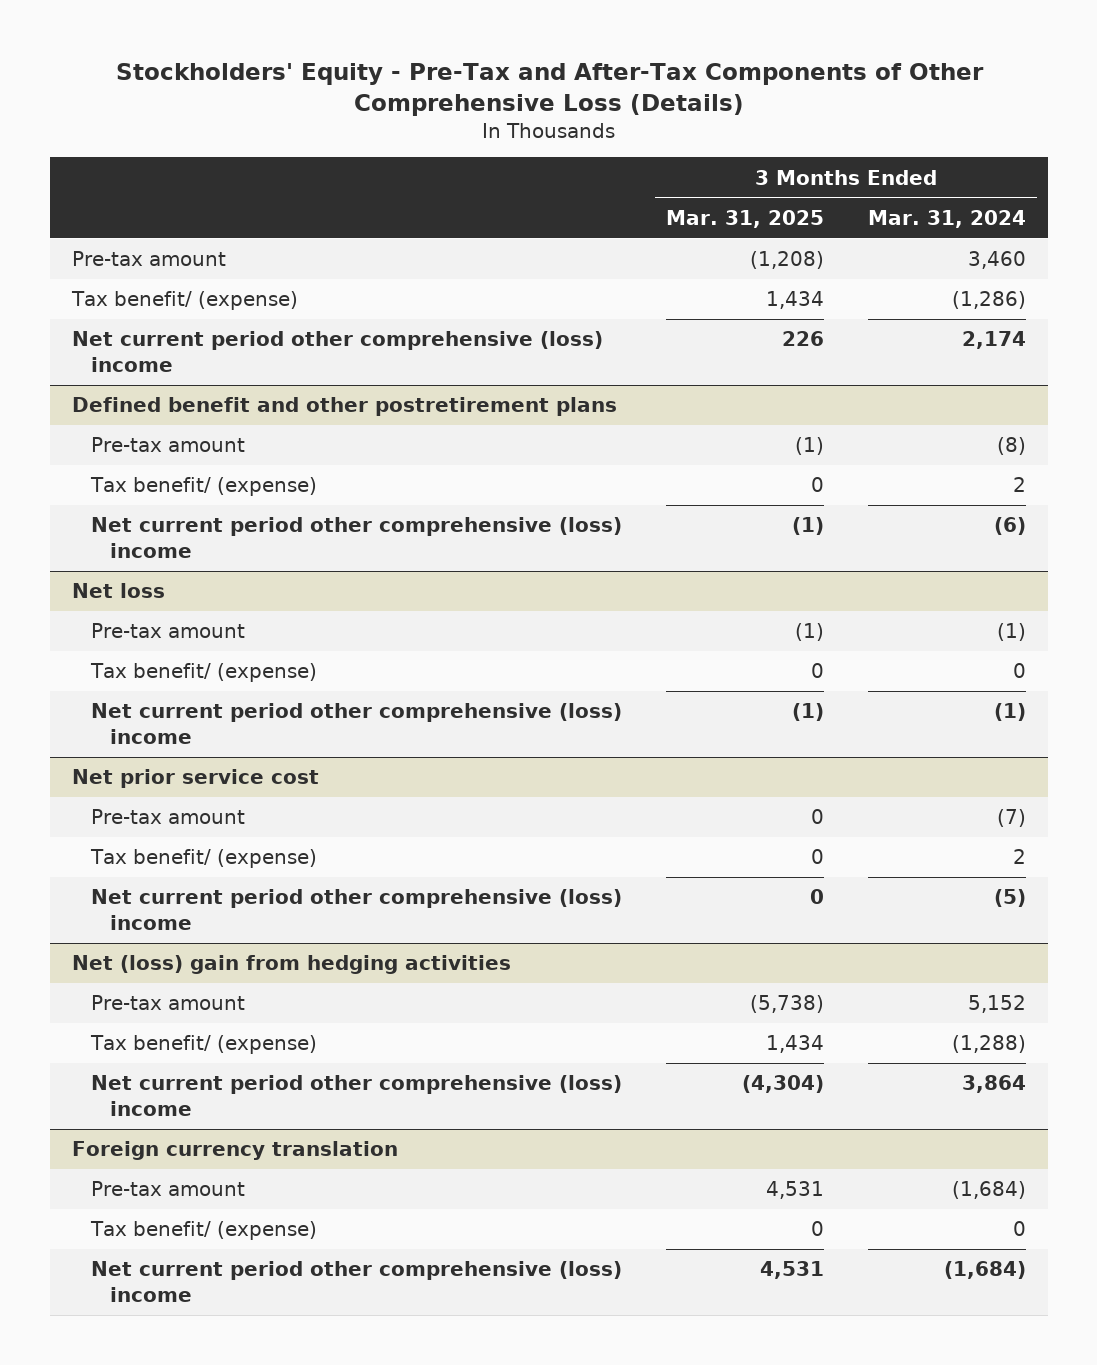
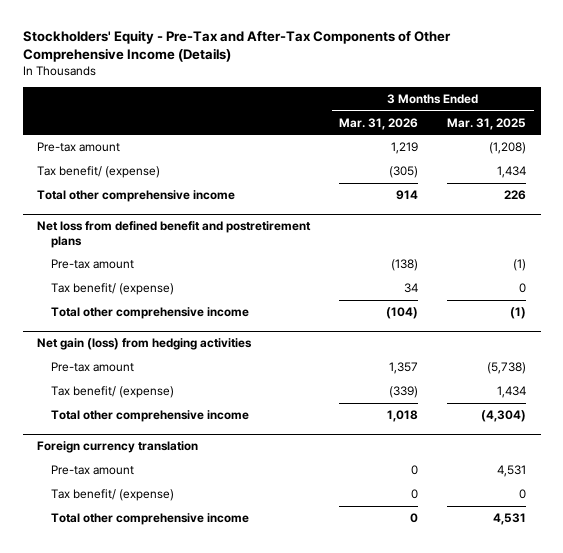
[115,63,984,116] Stockholders' Equity - Pre-Tax and After-Tax Components of Other Comprehensive Loss (Details) -> [22,29,451,63] Stockholders' Equity - Pre-Tax and After-Tax Components of Other Comprehensive Income (Details)
[867,209,1026,228] Mar. 31, 2024 -> none
none -> [339,117,419,130] Mar. 31, 2026
[90,437,245,453] Pre-tax amount -> none
[89,477,317,497] Tax benefit/ (expense) -> none
[90,517,622,558] Net current period other comprehensive (loss) income -> none
[71,583,165,599] Net loss -> none
[71,331,603,372] Net current period other comprehensive (loss) income -> [37,190,236,203] Total other comprehensive income
[71,397,617,417] Defined benefit and other postretirement plans -> [37,221,312,248] Net loss from defined benefit and postretirement plans
[71,769,319,789] Net prior service cost -> none
[90,809,245,825] Pre-tax amount -> none
[89,849,317,869] Tax benefit/ (expense) -> none
[90,889,622,930] Net current period other comprehensive (loss) income -> none
[90,703,622,744] Net current period other comprehensive (loss) income -> [50,307,249,320] Total other comprehensive income
[71,955,511,975] Net (loss) gain from hedging activities -> [37,338,253,351] Net gain (loss) from hedging activities
[90,1075,622,1116] Net current period other comprehensive (loss) income -> [50,410,249,423] Total other comprehensive income
[90,1261,622,1302] Net current period other comprehensive (loss) income -> [50,513,249,526] Total other comprehensive income

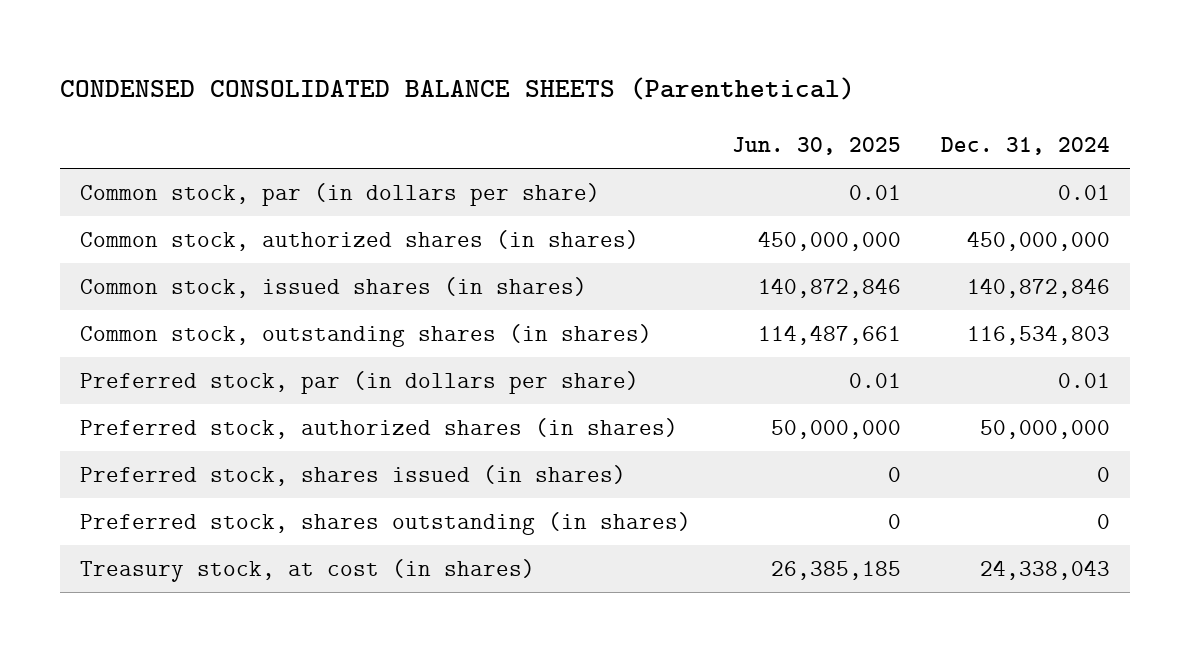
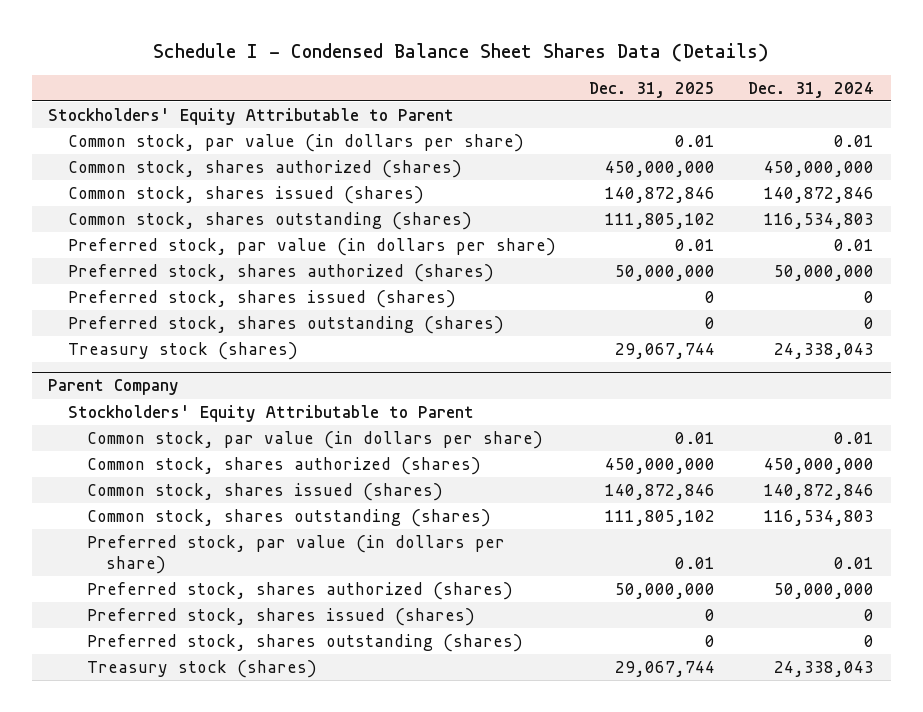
[59,76,855,100] CONDENSED CONSOLIDATED BALANCE SHEETS (Parenthetical) -> [153,43,770,63] Schedule I - Condensed Balance Sheet Shares Data (Details)
[731,136,901,155] Jun. 30, 2025 -> none
none -> [588,81,715,98] Dec. 31, 2025
none -> [48,107,455,125] Stockholders' Equity Attributable to Parent
[80,182,601,206] Common stock, par (in dollars per share) -> [67,133,524,152] Common stock, par value (in dollars per share)
[80,229,640,251] Common stock, authorized shares (in shares) -> [67,159,462,178] Common stock, shares authorized (shares)
[80,276,588,298] Common stock, issued shares (in shares) -> [67,185,424,204] Common stock, shares issued (shares)
[80,323,653,347] Common stock, outstanding shares (in shares) -> [67,211,472,230] Common stock, shares outstanding (shares)
[80,370,640,394] Preferred stock, par (in dollars per share) -> [67,237,556,256] Preferred stock, par value (in dollars per share)
[80,417,679,439] Preferred stock, authorized shares (in shares) -> [67,263,494,282] Preferred stock, shares authorized (shares)
[80,464,627,486] Preferred stock, shares issued (in shares) -> [67,289,456,308] Preferred stock, shares issued (shares)
[80,511,692,535] Preferred stock, shares outstanding (in shares) -> [67,315,504,334] Preferred stock, shares outstanding (shares)
[80,558,536,582] Treasury stock, at cost (in shares) -> [67,341,298,360] Treasury stock (shares)
none -> [48,379,180,396] Parent Company
none -> [67,404,474,422] Stockholders' Equity Attributable to Parent
none -> [86,430,543,449] Common stock, par value (in dollars per share)
none -> [86,456,481,475] Common stock, shares authorized (shares)
none -> [86,482,443,501] Common stock, shares issued (shares)
none -> [86,508,491,527] Common stock, shares outstanding (shares)
none -> [86,534,505,575] Preferred stock, par value (in dollars per share)
none -> [86,581,513,600] Preferred stock, shares authorized (shares)
none -> [86,607,475,626] Preferred stock, shares issued (shares)
none -> [86,633,523,652] Preferred stock, shares outstanding (shares)
none -> [86,659,317,678] Treasury stock (shares)

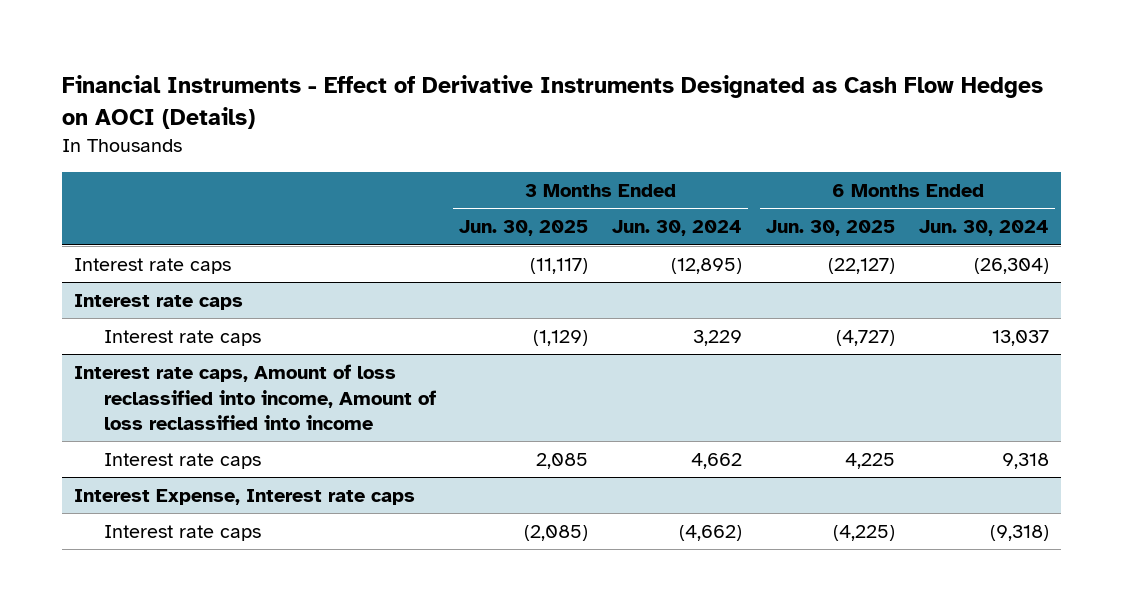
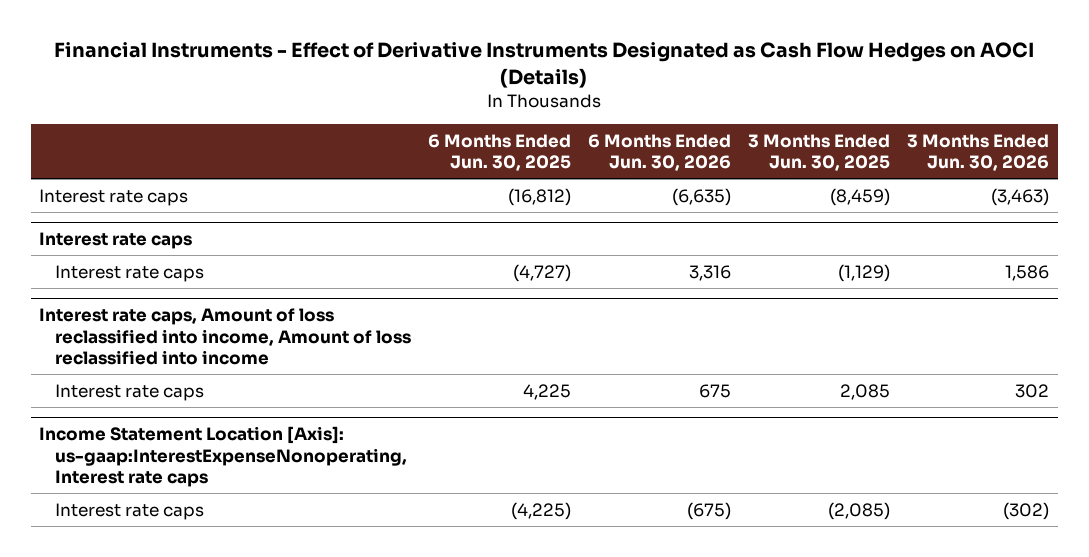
[612,220,743,237] Jun. 30, 2024 -> none
[918,220,1049,237] Jun. 30, 2024 -> none
none -> [587,133,731,171] 6 Months Ended Jun. 30, 2026
none -> [907,133,1050,171] 3 Months Ended Jun. 30, 2026
[530,257,589,274] (11,117) -> [830,187,891,206] (8,459)
[828,257,896,274] (22,127) -> [507,187,571,206] (16,812)
[73,488,415,505] Interest Expense, Interest rate caps -> none
none -> [39,426,407,488] Income Statement Location [Axis]: us-gaap:InterestExpenseNonoperating, Interest rate caps

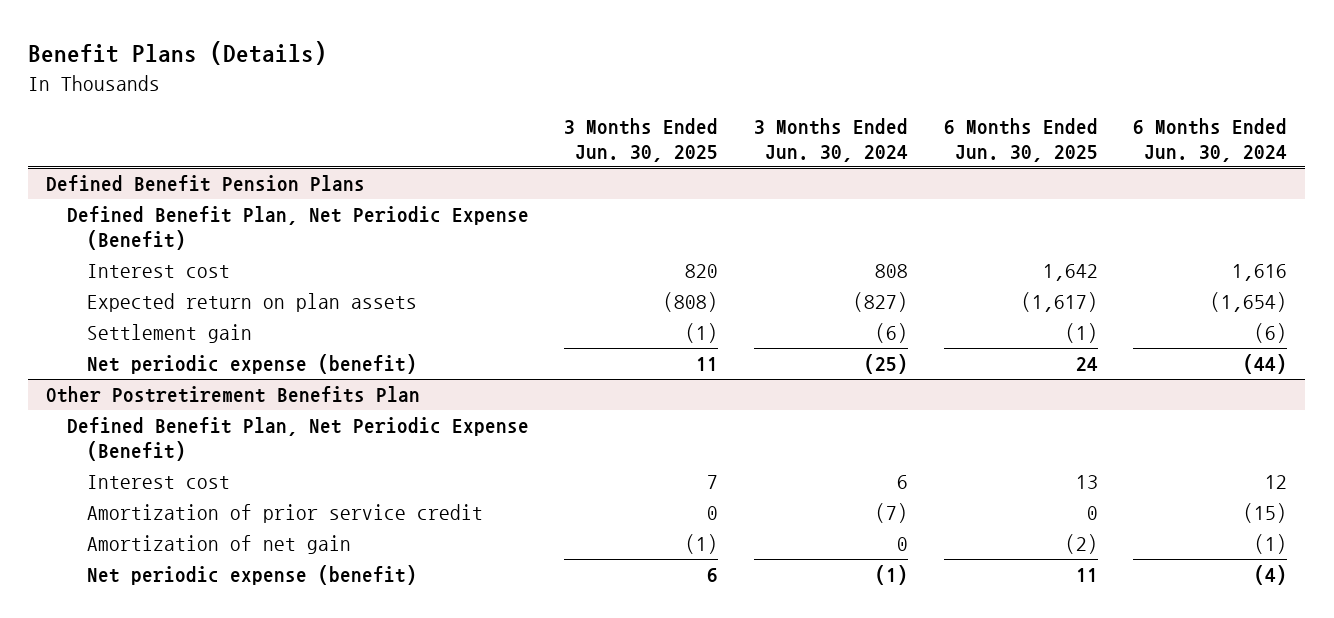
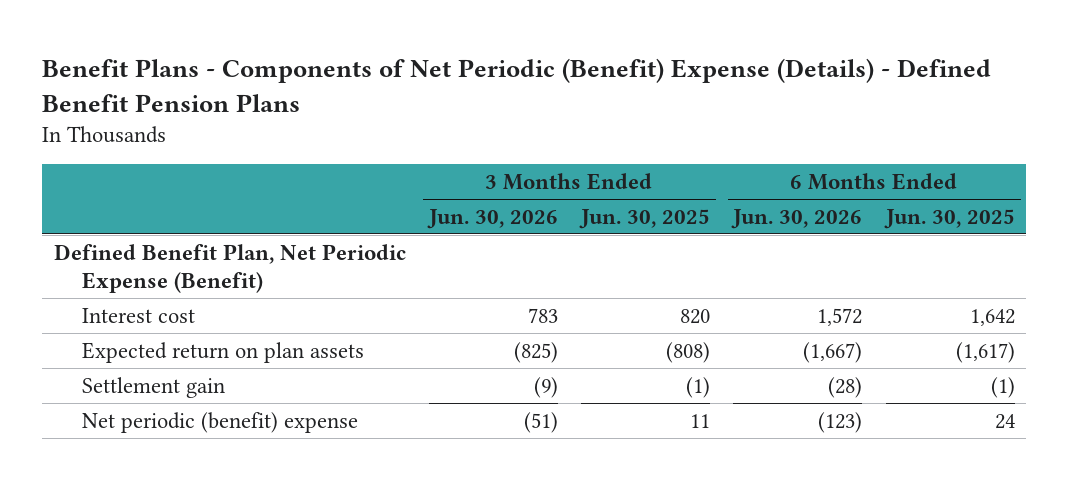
[28,41,328,66] Benefit Plans (Details) -> [41,57,991,112] Benefit Plans - Components of Net Periodic (Benefit) Expense (Details) - Defined Benefit Pension Plans
[754,117,909,162] 3 Months Ended Jun. 30, 2024 -> none
[1133,117,1288,162] 6 Months Ended Jun. 30, 2024 -> none
none -> [426,208,558,229] Jun. 30, 2026
none -> [731,208,863,229] Jun. 30, 2026
[46,175,366,193] Defined Benefit Pension Plans -> none
[46,386,421,404] Other Postretirement Benefits Plan -> none
[66,417,529,462] Defined Benefit Plan, Net Periodic Expense (Benefit) -> none
[87,475,231,490] Interest cost -> none
[87,504,484,524] Amortization of prior service credit -> none
[87,535,352,555] Amortization of net gain -> none
[87,565,418,586] Net periodic expense (benefit) -> none
[87,354,418,375] Net periodic expense (benefit) -> [82,411,359,433] Net periodic (benefit) expense

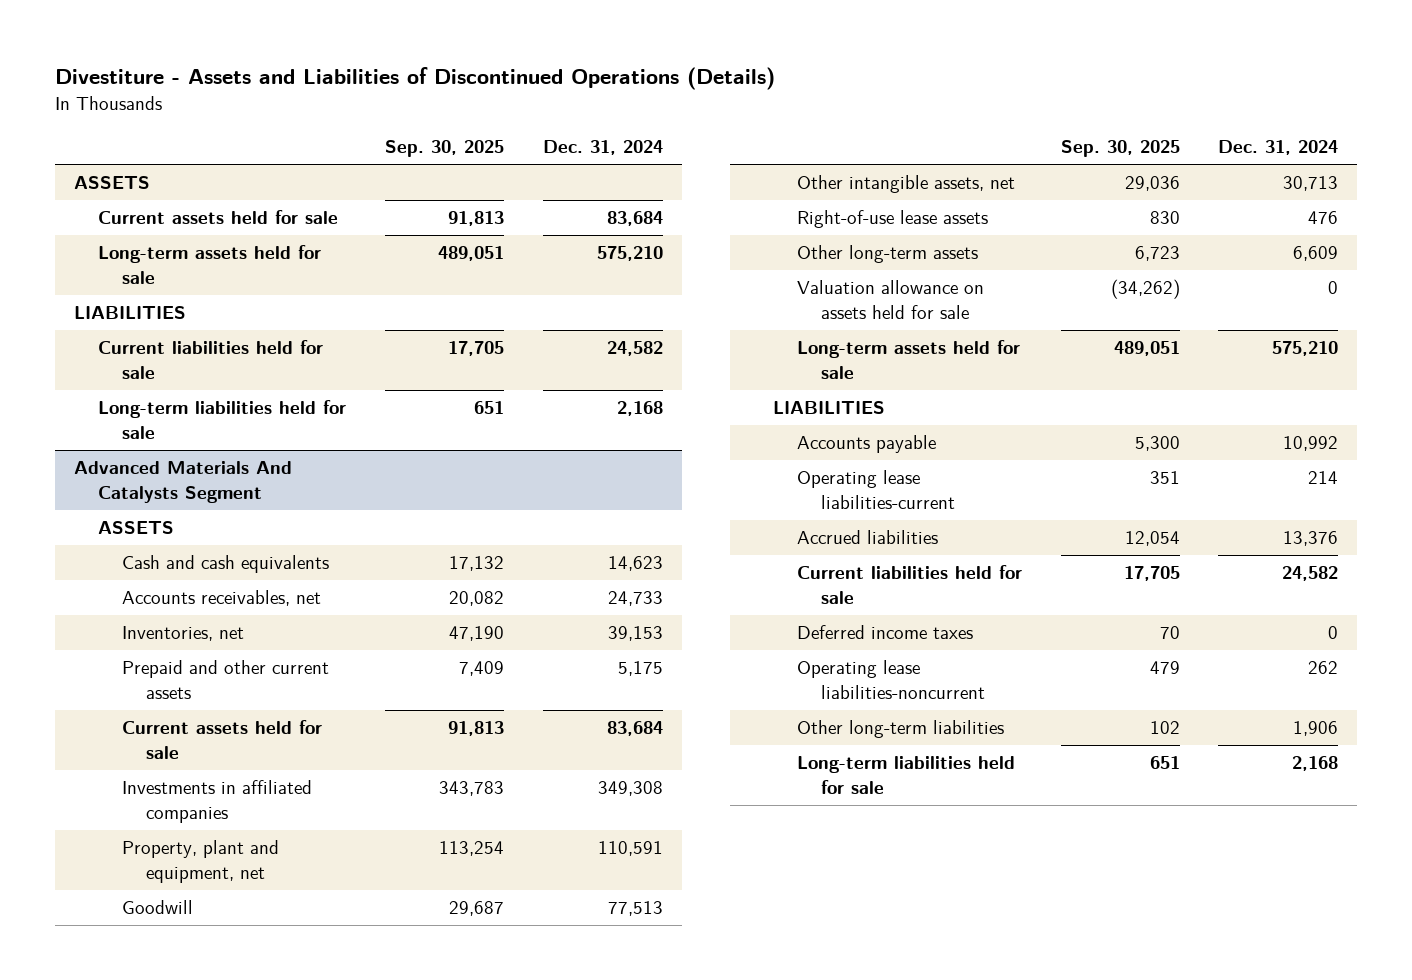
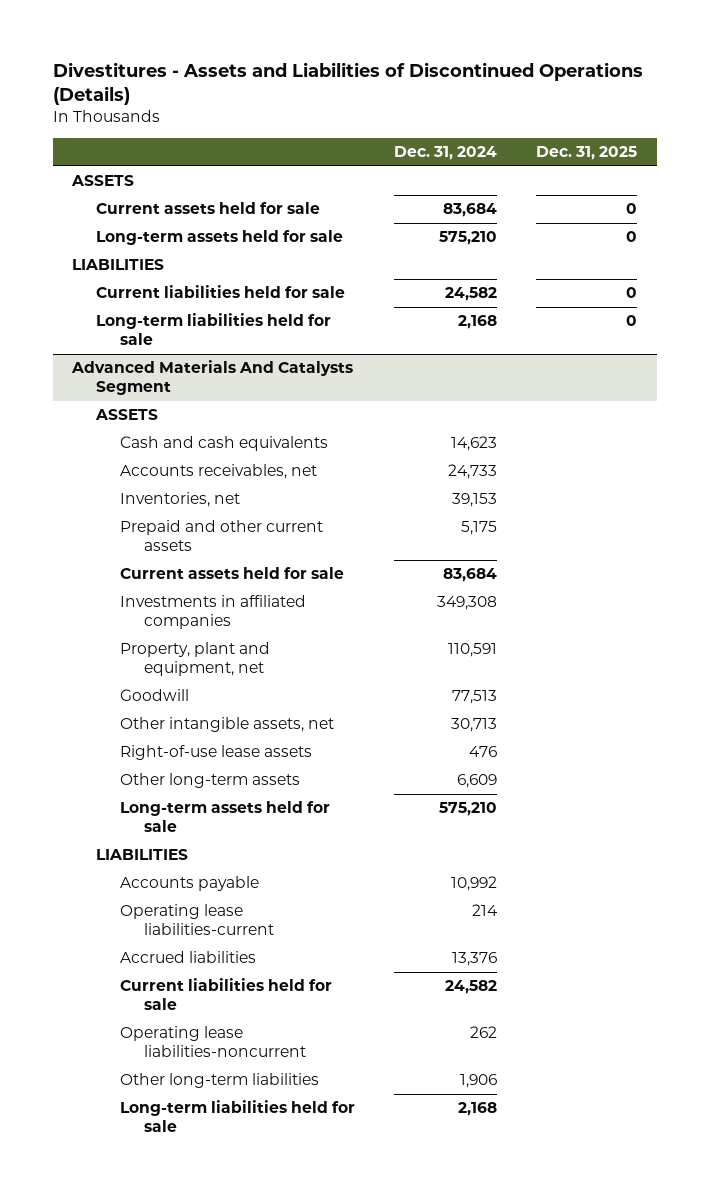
[54,67,775,91] Divestiture - Assets and Liabilities of Discontinued Operations (Details) -> [52,61,643,106] Divestitures - Assets and Liabilities of Discontinued Operations (Details)
[385,140,505,158] Sep. 30, 2025 -> none
none -> [536,146,638,161] Dec. 31, 2025
[797,280,985,319] Valuation allowance on assets held for sale -> none
[797,625,974,640] Deferred income taxes -> none

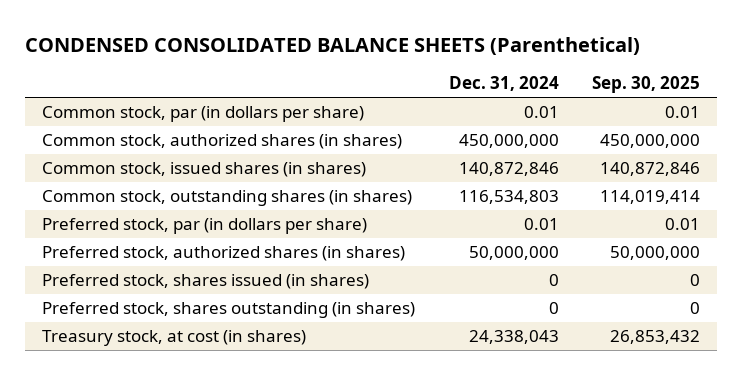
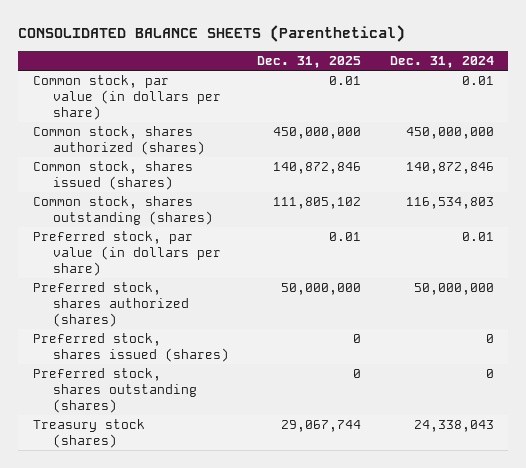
[25,37,641,56] CONDENSED CONSOLIDATED BALANCE SHEETS (Parenthetical) -> [18,25,406,43] CONSOLIDATED BALANCE SHEETS (Parenthetical)
[592,76,701,94] Sep. 30, 2025 -> none
none -> [257,56,362,69] Dec. 31, 2025
[42,106,365,123] Common stock, par (in dollars per share) -> [32,75,221,120] Common stock, par value (in dollars per share)
[42,134,403,150] Common stock, authorized shares (in shares) -> [32,126,205,156] Common stock, shares authorized (shares)
[42,162,367,178] Common stock, issued shares (in shares) -> [32,161,193,191] Common stock, shares issued (shares)
[42,190,413,207] Common stock, outstanding shares (in shares) -> [32,196,213,226] Common stock, shares outstanding (shares)
[42,218,368,235] Preferred stock, par (in dollars per share) -> [32,231,221,276] Preferred stock, par value (in dollars per share)
[42,246,406,262] Preferred stock, authorized shares (in shares) -> [32,282,189,327] Preferred stock, shares authorized (shares)
[42,274,370,290] Preferred stock, shares issued (in shares) -> [32,333,229,363] Preferred stock, shares issued (shares)
[42,302,416,319] Preferred stock, shares outstanding (in shares) -> [32,368,197,413] Preferred stock, shares outstanding (shares)
[42,330,307,347] Treasury stock, at cost (in shares) -> [32,419,145,449] Treasury stock (shares)

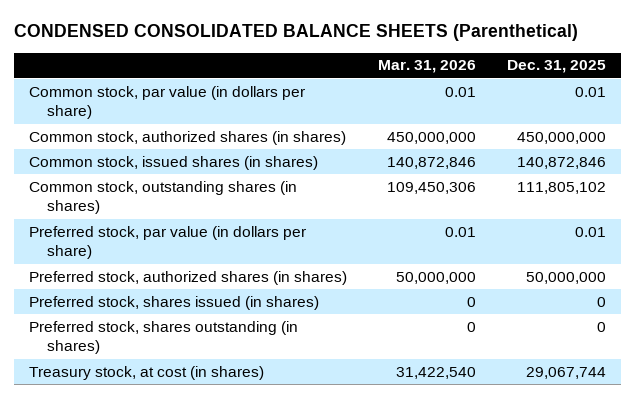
[18,25,406,43] CONSOLIDATED BALANCE SHEETS (Parenthetical) -> [13,24,578,42] CONDENSED CONSOLIDATED BALANCE SHEETS (Parenthetical)
[389,56,494,69] Dec. 31, 2024 -> none
none -> [377,60,476,74] Mar. 31, 2026
[32,126,205,156] Common stock, shares authorized (shares) -> [29,130,347,145] Common stock, authorized shares (in shares)
[32,161,193,191] Common stock, shares issued (shares) -> [29,155,319,170] Common stock, issued shares (in shares)
[32,196,213,226] Common stock, shares outstanding (shares) -> [29,180,298,215] Common stock, outstanding shares (in shares)
[32,282,189,327] Preferred stock, shares authorized (shares) -> [29,270,348,285] Preferred stock, authorized shares (in shares)
[32,333,229,363] Preferred stock, shares issued (shares) -> [29,295,320,310] Preferred stock, shares issued (in shares)
[32,368,197,413] Preferred stock, shares outstanding (shares) -> [29,320,299,355] Preferred stock, shares outstanding (in shares)
[32,419,145,449] Treasury stock (shares) -> [29,365,265,380] Treasury stock, at cost (in shares)

